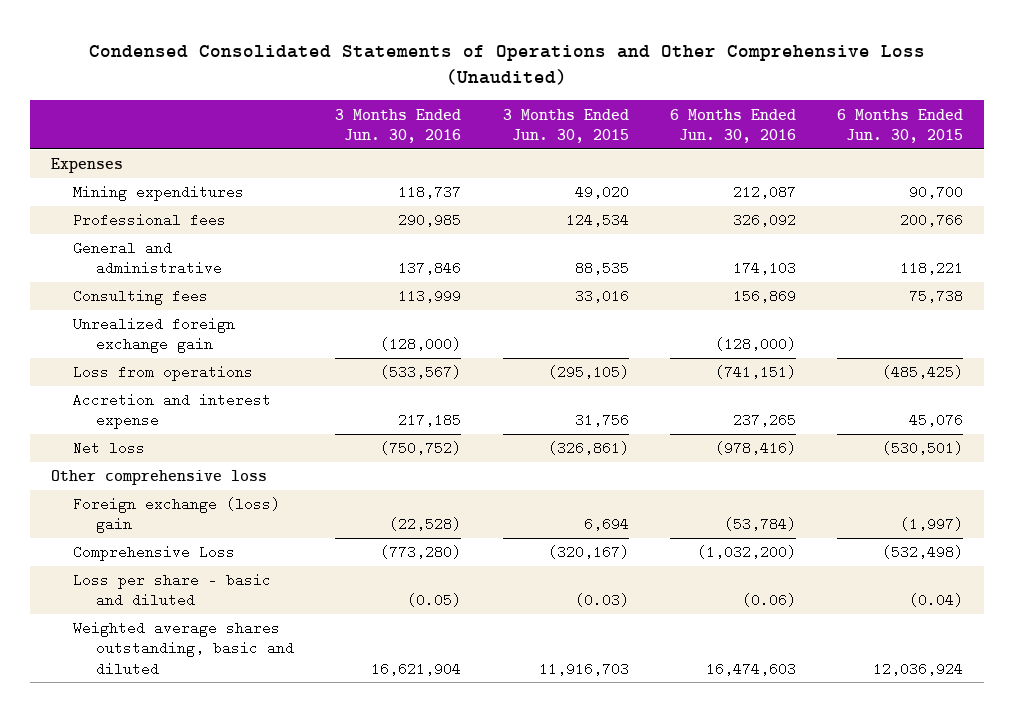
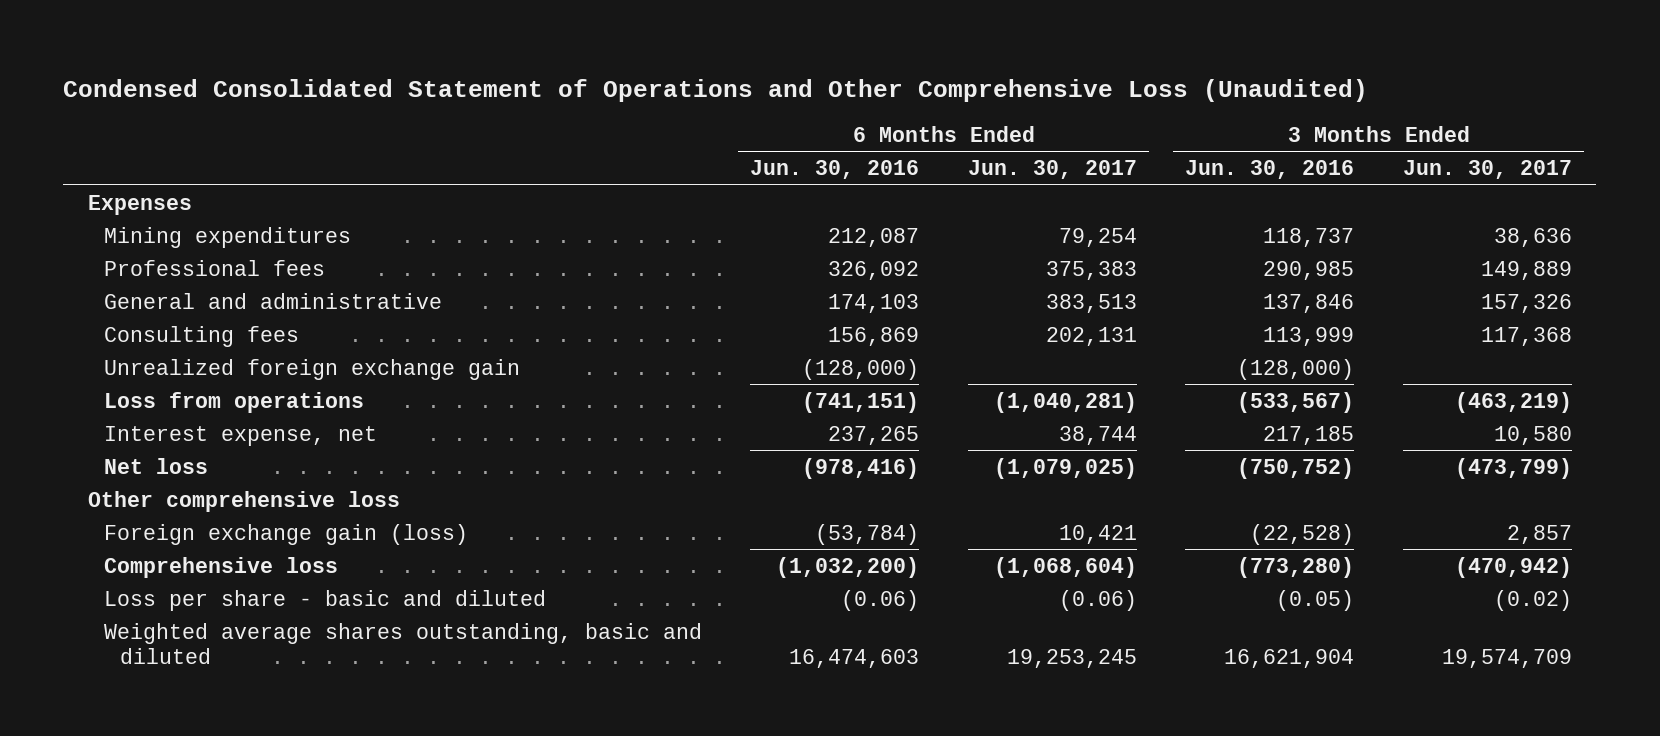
[89,44,926,86] Condensed Consolidated Statements of Operations and Other Comprehensive Loss (Unaudited) -> [63,78,1369,102] Condensed Consolidated Statement of Operations and Other Comprehensive Loss (Unaudited)
[502,108,629,143] 3 Months Ended Jun. 30, 2015 -> none
[837,108,964,143] 6 Months Ended Jun. 30, 2015 -> none
none -> [967,160,1137,180] Jun. 30, 2017
none -> [1403,160,1573,180] Jun. 30, 2017
[73,393,272,430] Accretion and interest expense -> [103,425,377,446] Interest expense, net
[73,497,281,534] Foreign exchange (loss) gain -> [103,523,468,545] Foreign exchange gain (loss)
[73,545,236,562] Comprehensive Loss -> [103,556,338,578] Comprehensive loss

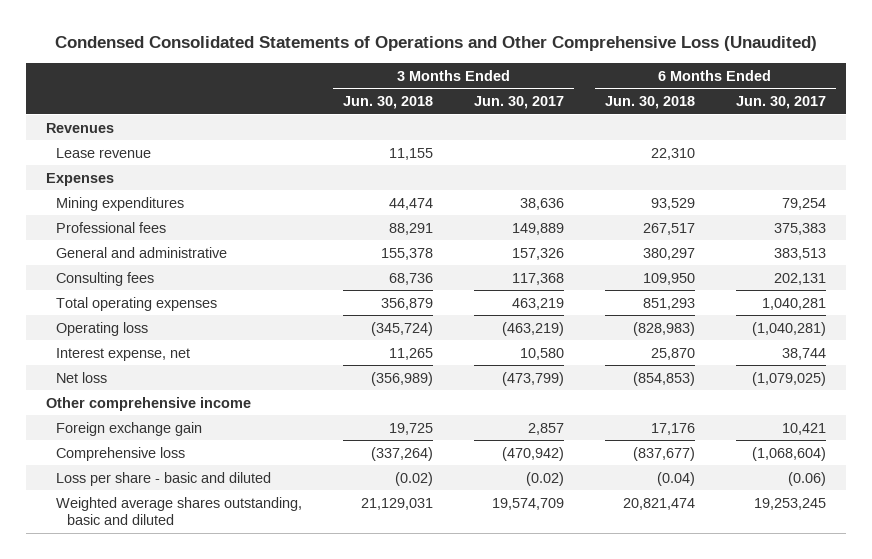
[63,78,1369,102] Condensed Consolidated Statement of Operations and Other Comprehensive Loss (Unaudited) -> [54,36,817,52] Condensed Consolidated Statements of Operations and Other Comprehensive Loss (Unaudited)
[750,160,920,180] Jun. 30, 2016 -> none
[1185,160,1355,180] Jun. 30, 2016 -> none
none -> [343,96,434,110] Jun. 30, 2018
none -> [604,96,695,110] Jun. 30, 2018
none -> [46,122,115,133] Revenues
none -> [56,147,152,158] Lease revenue
[103,358,520,380] Unrealized foreign exchange gain -> none
none -> [56,296,218,311] Total operating expenses
[103,391,364,413] Loss from operations -> [56,321,149,336] Operating loss
[87,490,400,512] Other comprehensive loss -> [46,396,252,411] Other comprehensive income
[103,523,468,545] Foreign exchange gain (loss) -> [56,421,203,436] Foreign exchange gain

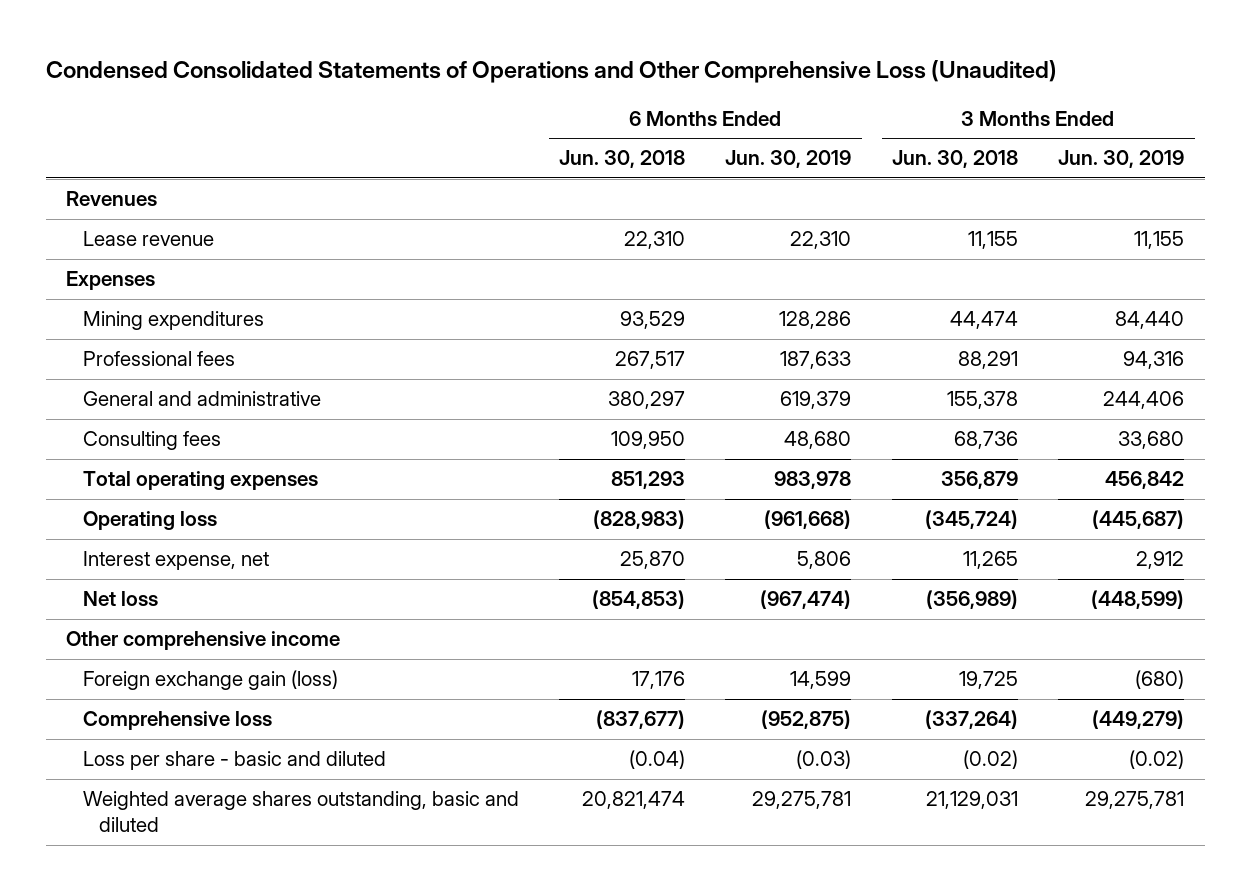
[474,96,565,110] Jun. 30, 2017 -> none
[735,96,826,110] Jun. 30, 2017 -> none
none -> [725,150,852,169] Jun. 30, 2019
none -> [1058,150,1185,169] Jun. 30, 2019
[56,421,203,436] Foreign exchange gain -> [82,670,338,691] Foreign exchange gain (loss)

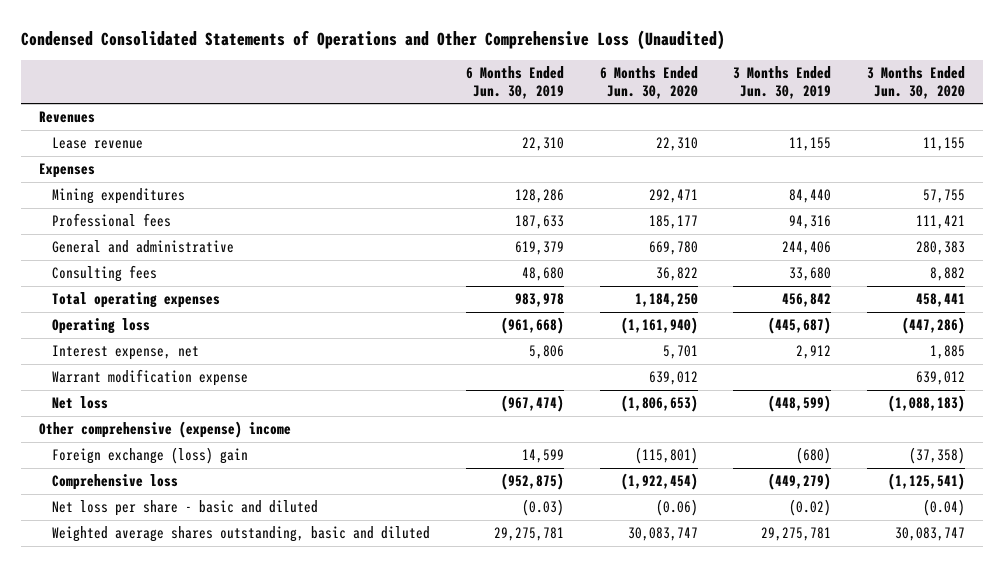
[559,150,686,169] Jun. 30, 2018 -> none
[891,150,1018,169] Jun. 30, 2018 -> none
none -> [599,65,698,99] 6 Months Ended Jun. 30, 2020
none -> [867,65,966,99] 3 Months Ended Jun. 30, 2020
none -> [52,369,249,387] Warrant modification expense
[66,631,341,651] Other comprehensive income -> [39,421,292,439] Other comprehensive (expense) income
[82,670,338,691] Foreign exchange gain (loss) -> [52,447,249,465] Foreign exchange (loss) gain
[82,751,386,771] Loss per share - basic and diluted -> [52,500,319,517] Net loss per share - basic and diluted

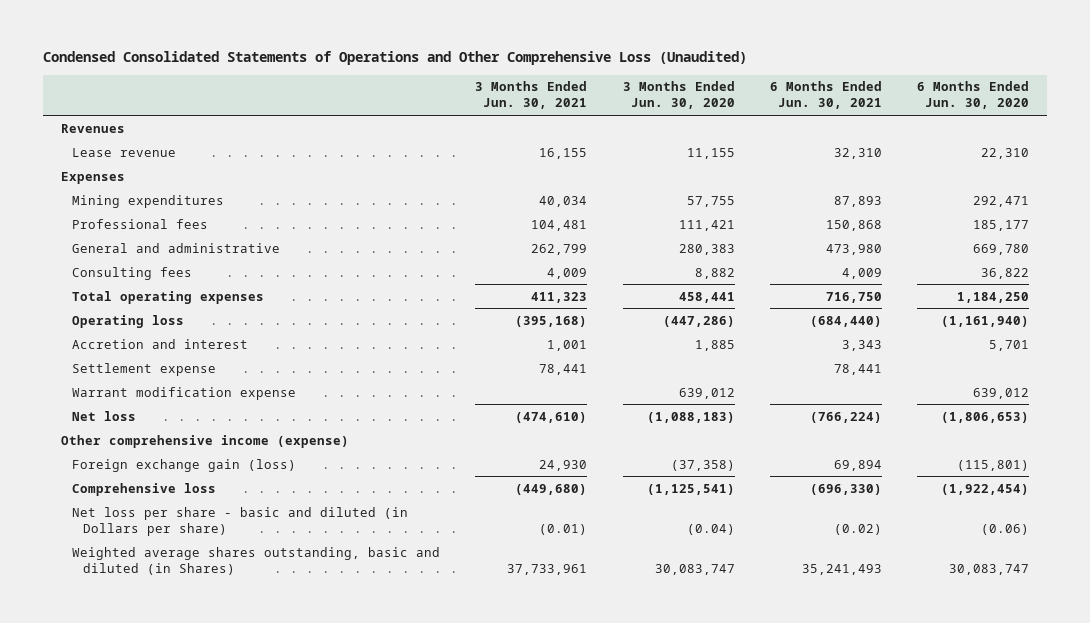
[465,65,564,99] 6 Months Ended Jun. 30, 2019 -> none
[733,65,832,99] 3 Months Ended Jun. 30, 2019 -> none
none -> [475,81,588,110] 3 Months Ended Jun. 30, 2021
none -> [769,81,882,110] 6 Months Ended Jun. 30, 2021
[52,345,200,361] Interest expense, net -> [72,338,249,349] Accretion and interest
none -> [72,362,217,376] Settlement expense
[39,421,292,439] Other comprehensive (expense) income -> [60,434,349,448] Other comprehensive income (expense)
[52,447,249,465] Foreign exchange (loss) gain -> [72,458,297,472] Foreign exchange gain (loss)
[52,500,319,517] Net loss per share - basic and diluted -> [72,506,409,536] Net loss per share - basic and diluted (in Dollars per share)
[52,526,431,543] Weighted average shares outstanding, basic and diluted -> [72,546,441,575] Weighted average shares outstanding, basic and diluted (in Shares)

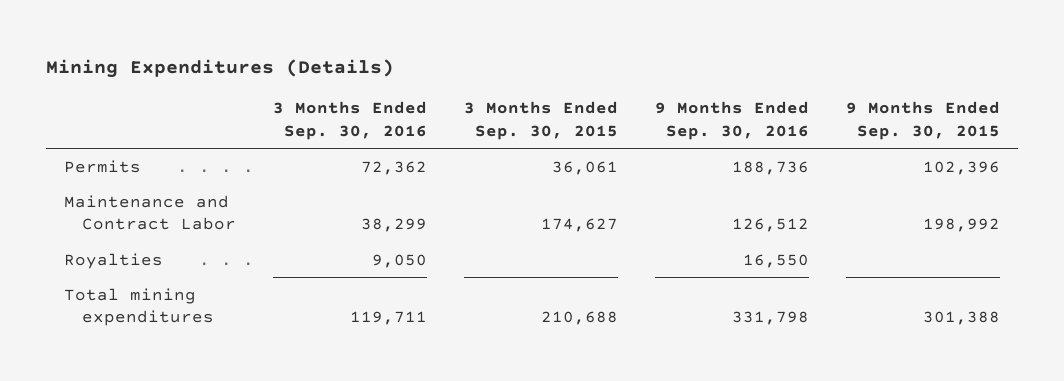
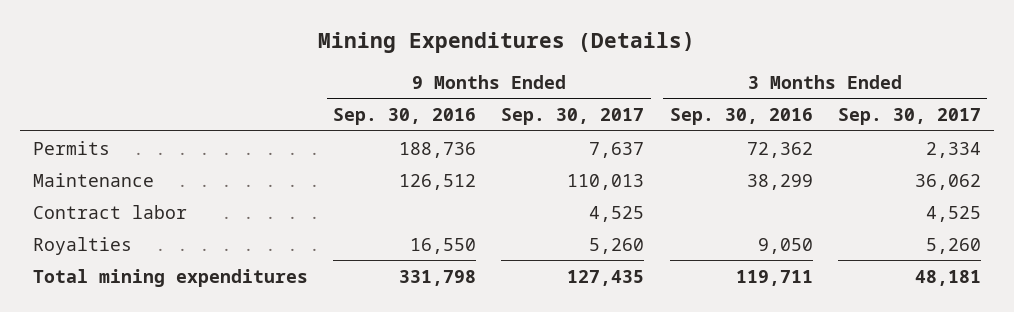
[463,101,618,140] 3 Months Ended Sep. 30, 2015 -> none
[845,101,1000,140] 9 Months Ended Sep. 30, 2015 -> none
none -> [501,108,645,126] Sep. 30, 2017
none -> [837,108,981,126] Sep. 30, 2017
[64,194,236,231] Maintenance and Contract Labor -> [32,172,154,187] Maintenance
none -> [32,204,187,219] Contract labor

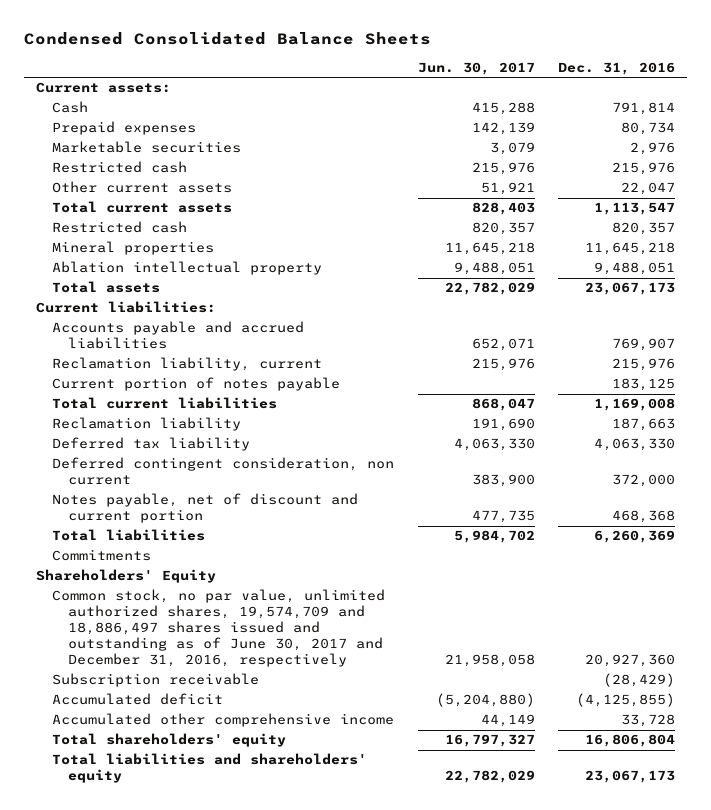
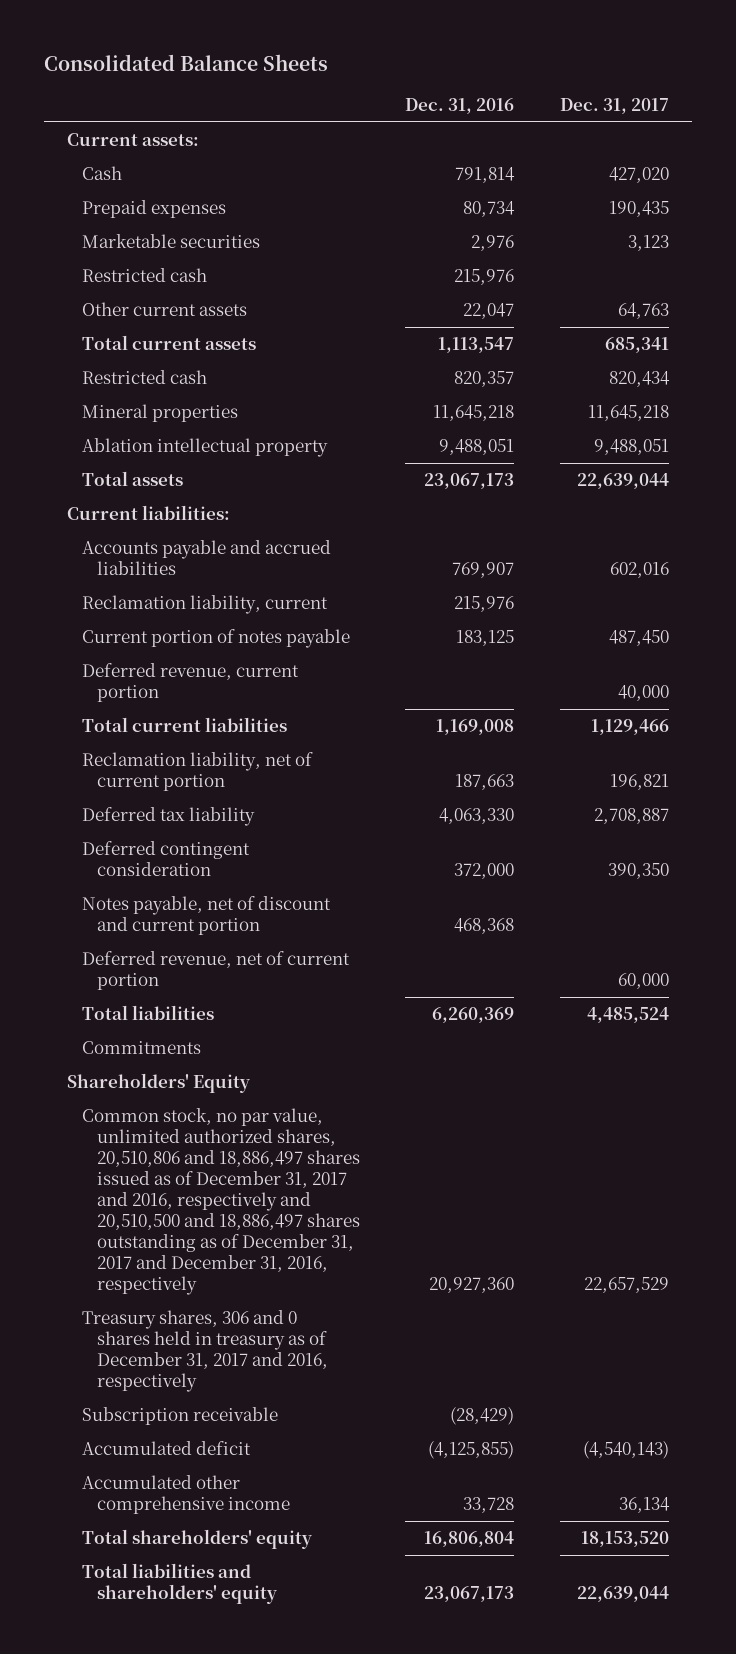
[23,32,431,46] Condensed Consolidated Balance Sheets -> [44,53,329,71] Consolidated Balance Sheets
[417,61,535,75] Jun. 30, 2017 -> none
none -> [560,98,670,115] Dec. 31, 2017
none -> [81,663,299,703] Deferred revenue, current portion
[51,417,241,432] Reclamation liability -> [81,752,313,792] Reclamation liability, net of current portion
[51,457,394,486] Deferred contingent consideration, non current -> [81,841,250,877] Deferred contingent consideration
none -> [81,951,350,991] Deferred revenue, net of current portion
[51,589,385,668] Common stock, no par value, unlimited authorized shares, 19,574,709 and 18,886,497 shares issued and outstanding as of June 30, 2017 and December 31, 2016, respectively -> [81,1108,360,1296] Common stock, no par value, unlimited authorized shares, 20,510,806 and 18,886,497 shares issued as of December 31, 2017 and 2016, respectively and 20,510,500 and 18,886,497 shares outstanding as of December 31, 2017 and December 31, 2016, respectively
none -> [81,1310,328,1393] Treasury shares, 306 and 0 shares held in treasury as of December 31, 2017 and 2016, respectively

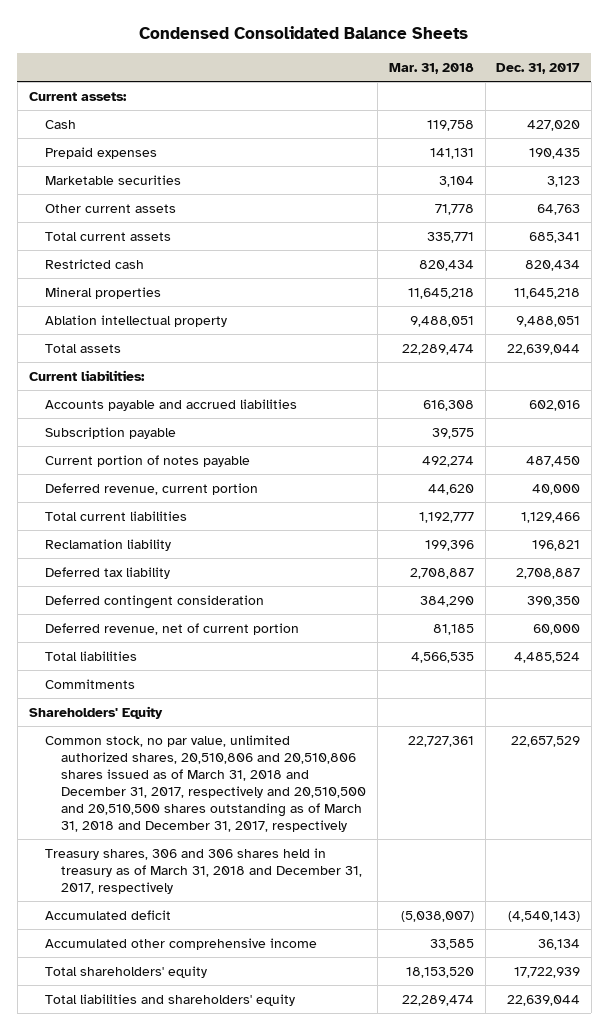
[44,53,329,71] Consolidated Balance Sheets -> [139,26,469,40] Condensed Consolidated Balance Sheets
[405,98,515,115] Dec. 31, 2016 -> none
none -> [388,63,474,75] Mar. 31, 2018
[81,268,207,283] Restricted cash -> none
[81,595,328,615] Reclamation liability, current -> none
none -> [44,426,176,439] Subscription payable
[81,752,313,792] Reclamation liability, net of current portion -> [44,538,171,551] Reclamation liability
[81,896,331,936] Notes payable, net of discount and current portion -> none
[81,1407,278,1426] Subscription receivable -> none
[81,1108,360,1296] Common stock, no par value, unlimited authorized shares, 20,510,806 and 18,886,497 shares issued as of December 31, 2017 and 2016, respectively and 20,510,500 and 18,886,497 shares outstanding as of December 31, 2017 and December 31, 2016, respectively -> [44,734,367,832] Common stock, no par value, unlimited authorized shares, 20,510,806 and 20,510,806 shares issued as of March 31, 2018 and December 31, 2017, respectively and 20,510,500 and 20,510,500 shares outstanding as of March 31, 2018 and December 31, 2017, respectively
[81,1310,328,1393] Treasury shares, 306 and 0 shares held in treasury as of December 31, 2017 and 2016, respectively -> [44,847,363,894] Treasury shares, 306 and 306 shares held in treasury as of March 31, 2018 and December 31, 2017, respectively
[581,1531,670,1548] 18,153,520 -> [514,966,581,978] 17,722,939

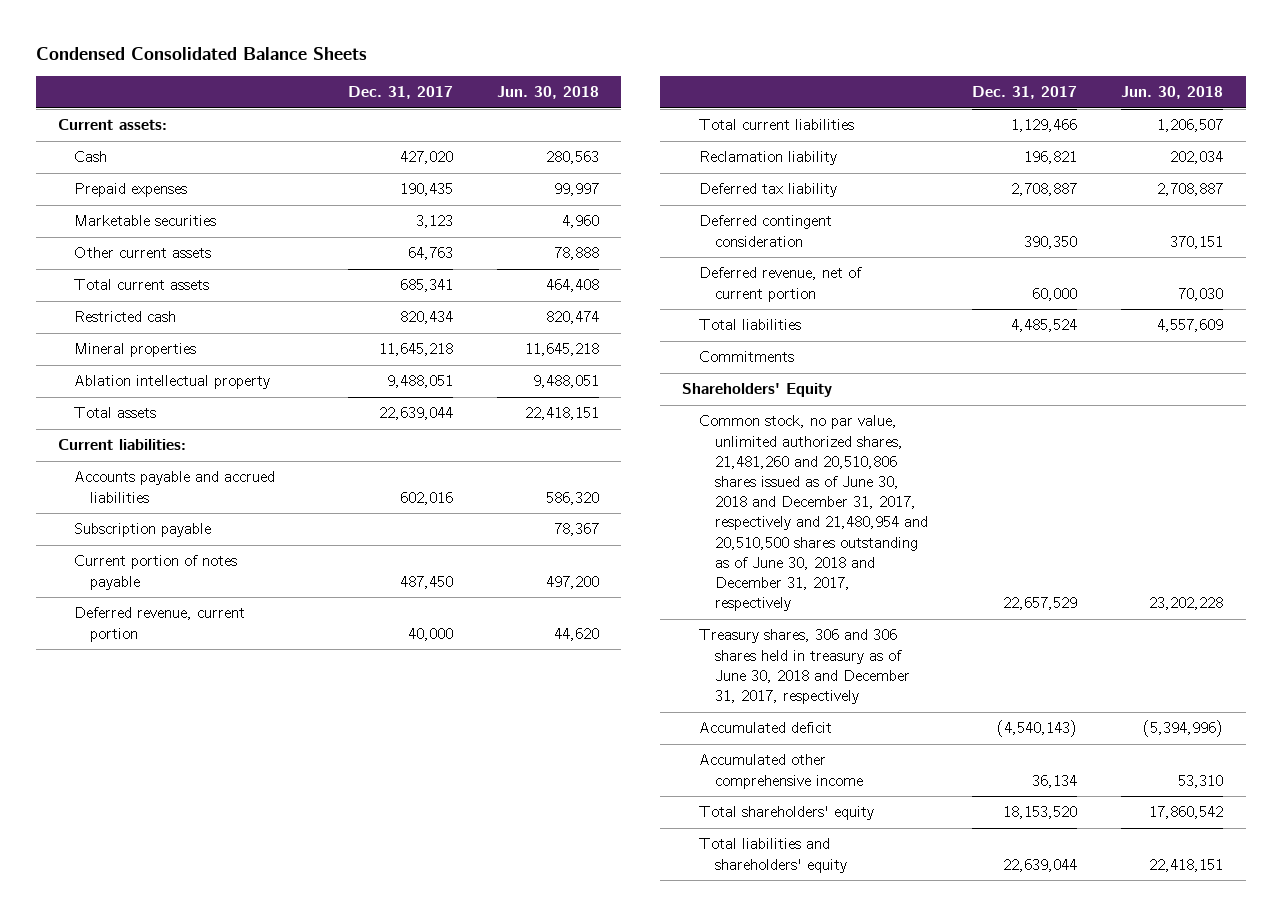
[388,63,474,75] Mar. 31, 2018 -> none
none -> [497,86,600,100] Jun. 30, 2018
[44,734,367,832] Common stock, no par value, unlimited authorized shares, 20,510,806 and 20,510,806 shares issued as of March 31, 2018 and December 31, 2017, respectively and 20,510,500 and 20,510,500 shares outstanding as of March 31, 2018 and December 31, 2017, respectively -> [698,415,928,612] Common stock, no par value, unlimited authorized shares, 21,481,260 and 20,510,806 shares issued as of June 30, 2018 and December 31, 2017, respectively and 21,480,954 and 20,510,500 shares outstanding as of June 30, 2018 and December 31, 2017, respectively
[44,847,363,894] Treasury shares, 306 and 306 shares held in treasury as of March 31, 2018 and December 31, 2017, respectively -> [698,629,910,705] Treasury shares, 306 and 306 shares held in treasury as of June 30, 2018 and December 31, 2017, respectively
[514,966,581,978] 17,722,939 -> [1003,806,1078,820] 18,153,520

